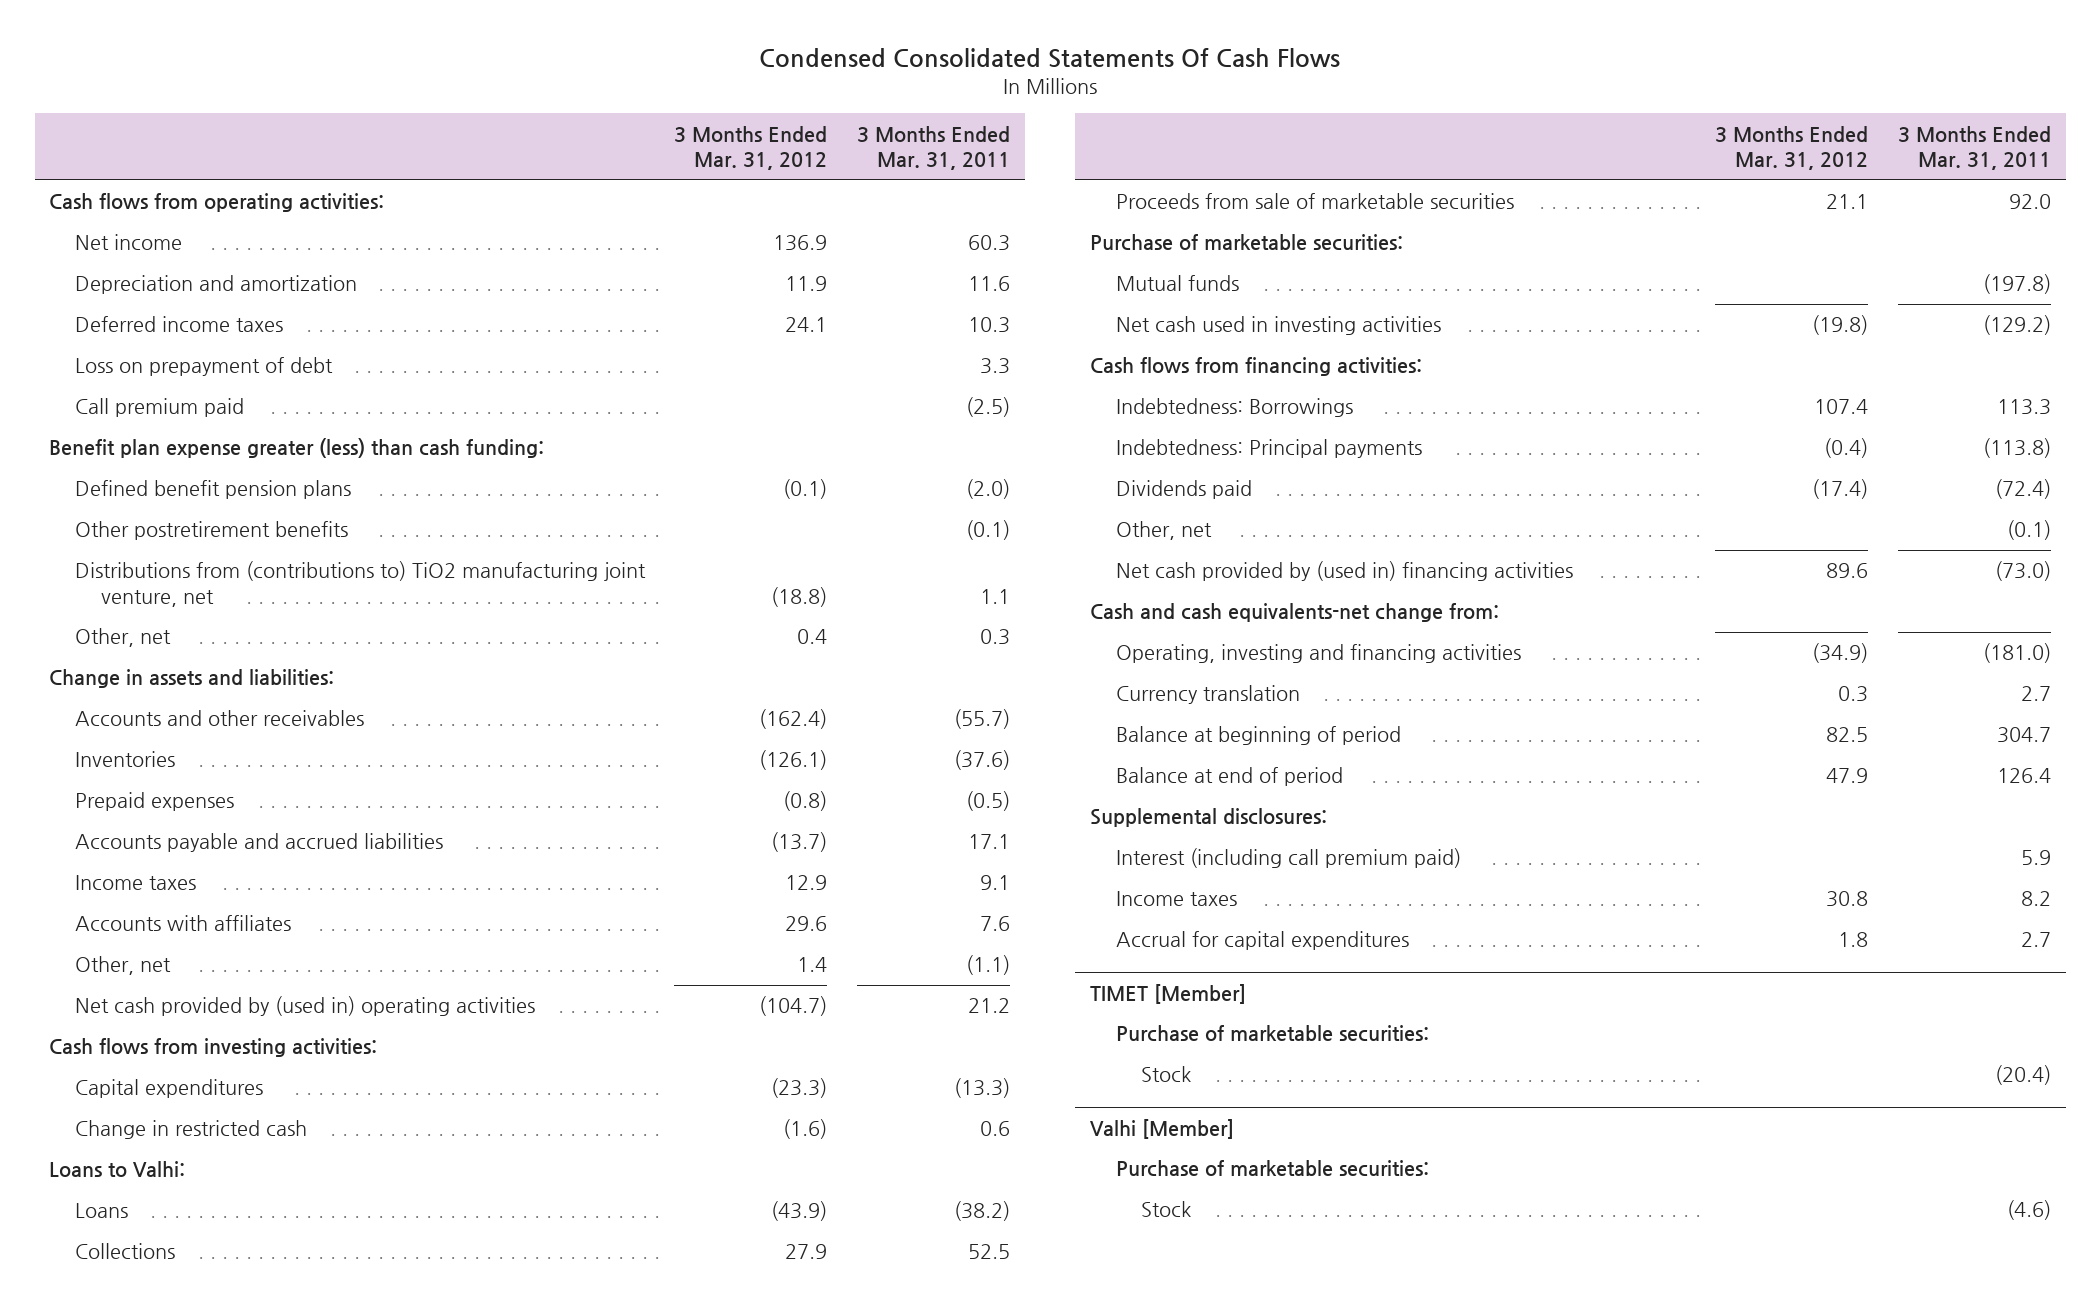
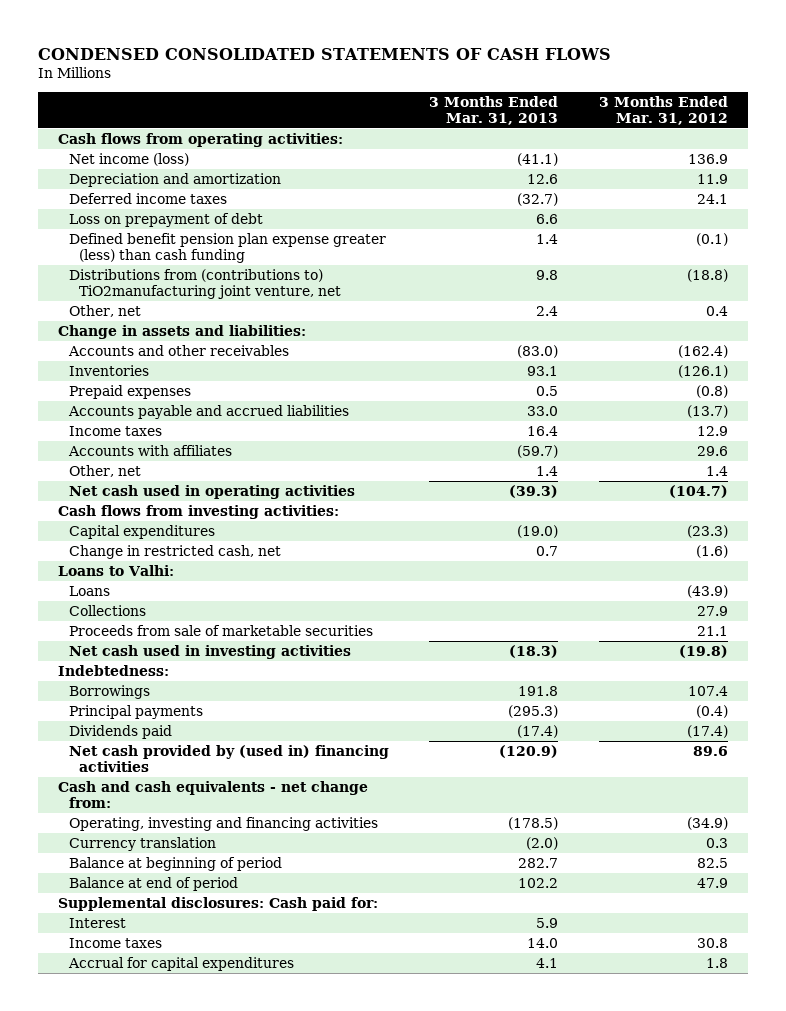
[759,47,1341,68] Condensed Consolidated Statements Of Cash Flows -> [37,47,611,60] CONDENSED CONSOLIDATED STATEMENTS OF CASH FLOWS
[857,125,1011,171] 3 Months Ended Mar. 31, 2011 -> none
none -> [429,96,559,126] 3 Months Ended Mar. 31, 2013
[74,234,182,251] Net income -> [68,152,189,166] Net income (loss)
[74,398,244,418] Call premium paid -> none
[49,438,545,459] Benefit plan expense greater (less) than cash funding: -> none
[74,521,348,541] Other postretirement benefits -> none
[74,480,351,500] Defined benefit pension plans -> [68,232,386,263] Defined benefit pension plan expense greater (less) than cash funding
[74,561,646,607] Distributions from (contributions to) TiO2 manufacturing joint venture, net -> [68,268,341,299] Distributions from (contributions to) TiO2manufacturing joint venture, net
[74,996,535,1017] Net cash provided by (used in) operating activities -> [68,484,355,499] Net cash used in operating activities
[74,1120,307,1140] Change in restricted cash -> [68,544,281,559] Change in restricted cash, net
[1090,234,1404,252] Purchase of marketable securities: -> none
[1115,275,1239,292] Mutual funds -> none
[1090,357,1423,377] Cash flows from financing activities: -> none
none -> [58,664,170,676] Indebtedness:
[1115,398,1353,418] Indebtedness: Borrowings -> [68,684,150,699] Borrowings
[1115,439,1422,459] Indebtedness: Principal payments -> [68,704,203,719] Principal payments
[1115,521,1212,541] Other, net -> none
[1090,603,1500,623] Cash and cash equivalents-net change from: -> [58,780,369,808] Cash and cash equivalents - net change from:
[1090,808,1328,828] Supplemental disclosures: -> none
none -> [58,896,379,911] Supplemental disclosures: Cash paid for:
[1115,848,1461,869] Interest (including call premium paid) -> [68,917,126,928] Interest
[1090,984,1247,1005] TIMET [Member] -> none
[1115,1025,1429,1043] Purchase of marketable securities: -> none
[1141,1066,1192,1083] Stock -> none
[1090,1119,1235,1140] Valhi [Member] -> none
[1115,1160,1429,1178] Purchase of marketable securities: -> none
[1141,1201,1192,1218] Stock -> none

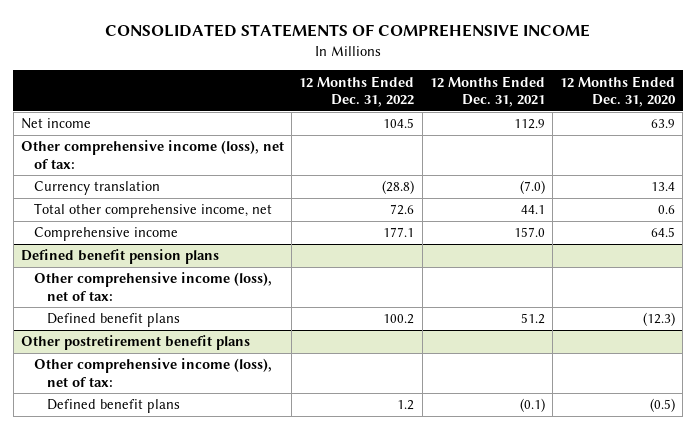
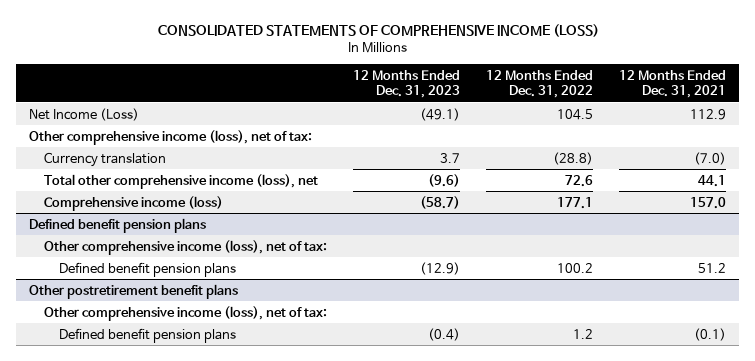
[105,24,591,38] CONSOLIDATED STATEMENTS OF COMPREHENSIVE INCOME -> [157,24,599,38] CONSOLIDATED STATEMENTS OF COMPREHENSIVE INCOME (LOSS)
[559,75,676,107] 12 Months Ended Dec. 31, 2020 -> none
none -> [353,69,461,99] 12 Months Ended Dec. 31, 2023
[21,118,92,130] Net income -> [29,107,140,121] Net Income (Loss)
[34,203,273,219] Total other comprehensive income, net -> [44,173,319,189] Total other comprehensive income (loss), net
[34,227,179,242] Comprehensive income -> [44,195,224,211] Comprehensive income (loss)
[47,313,181,328] Defined benefit plans -> [59,261,237,277] Defined benefit pension plans
[47,399,181,414] Defined benefit plans -> [59,327,237,343] Defined benefit pension plans

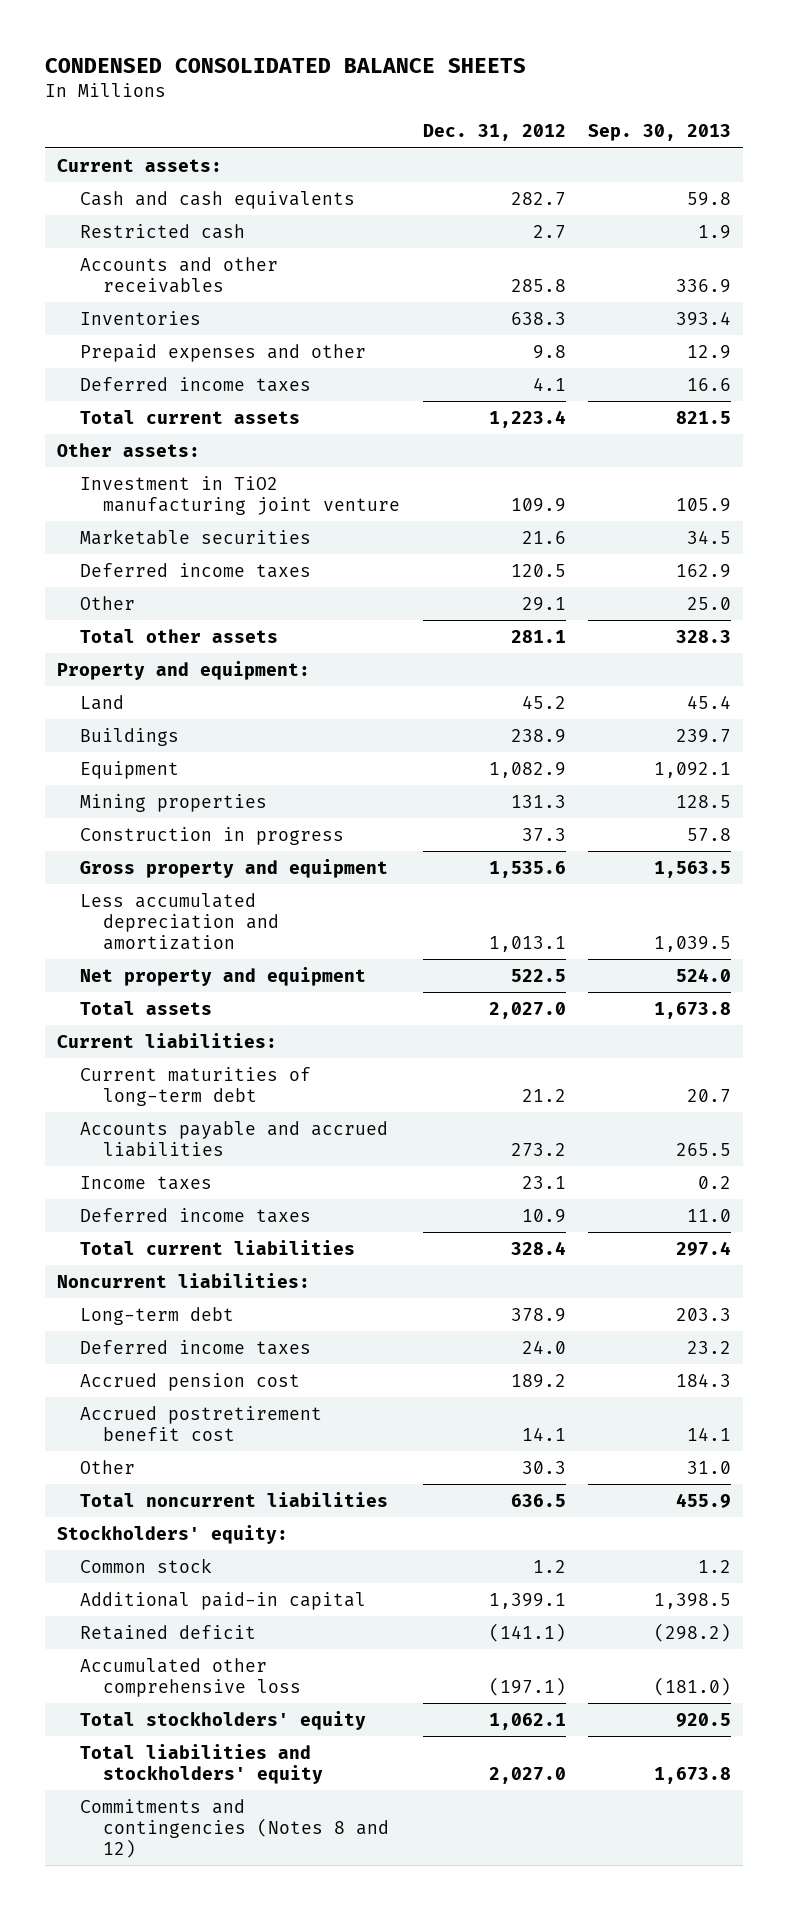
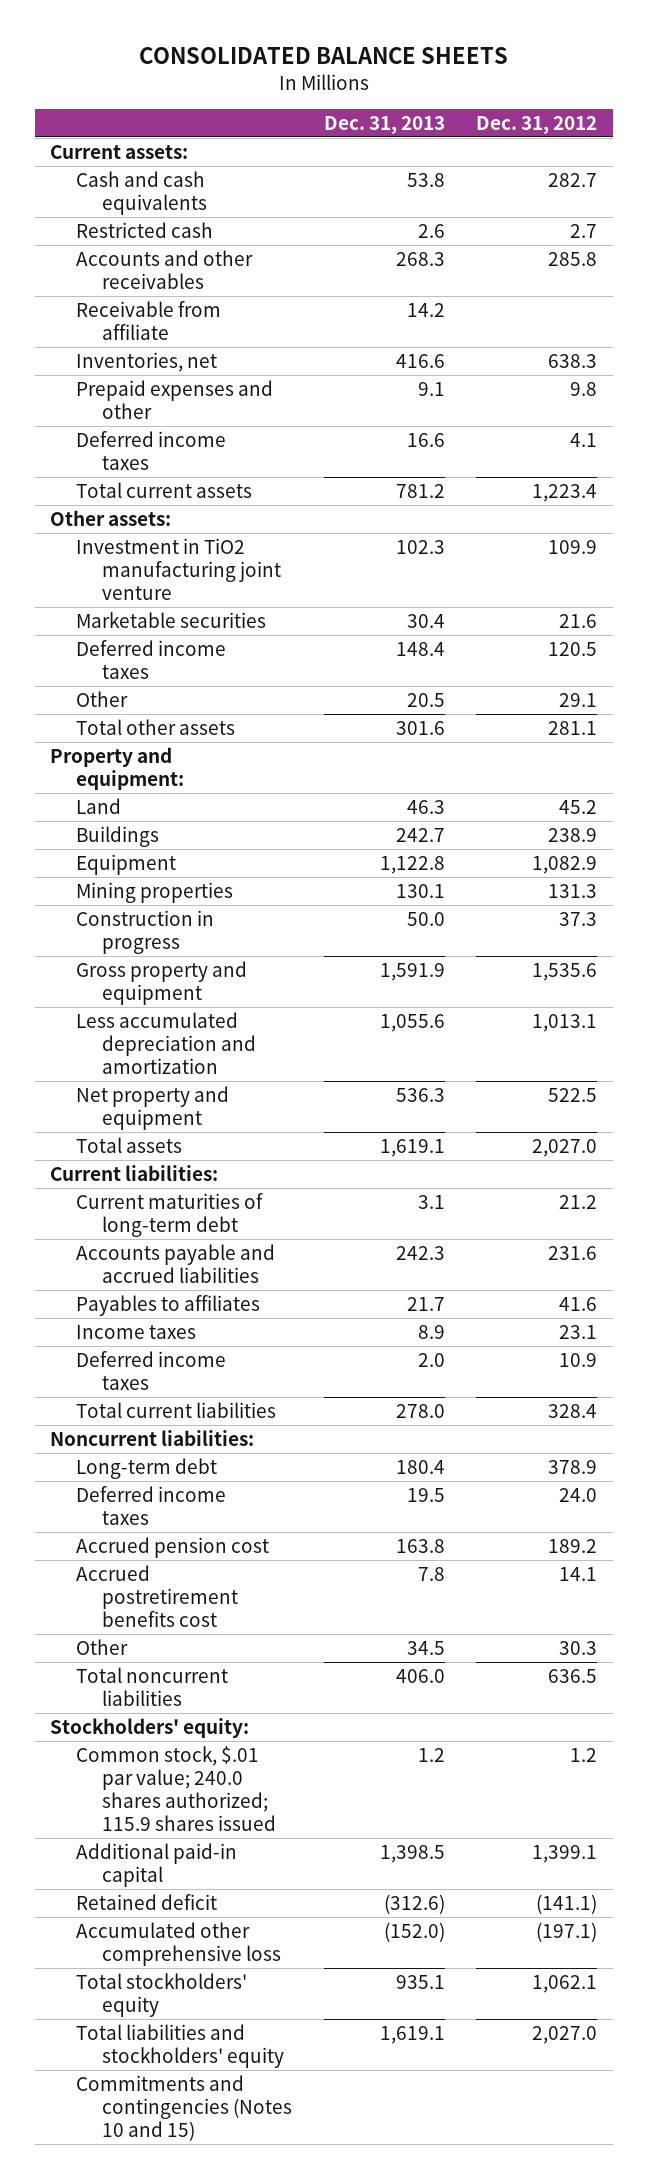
[45,57,527,73] CONDENSED CONSOLIDATED BALANCE SHEETS -> [138,47,508,65] CONSOLIDATED BALANCE SHEETS
[588,124,732,142] Sep. 30, 2013 -> none
none -> [323,115,445,134] Dec. 31, 2013
none -> [76,301,222,340] Receivable from affiliate
[79,310,201,325] Inventories -> [76,352,218,373] Inventories, net
[510,1142,566,1156] 273.2 -> [548,1246,598,1261] 231.6
none -> [76,1295,261,1317] Payables to affiliates
[79,1405,322,1441] Accrued postretirement benefit cost -> [76,1565,239,1627] Accrued postretirement benefits cost
[79,1557,212,1573] Common stock -> [76,1746,277,1831] Common stock, $.01 par value; 240.0 shares authorized; 115.9 shares issued
[79,1798,389,1858] Commitments and contingencies (Notes 8 and 12) -> [76,2075,293,2141] Commitments and contingencies (Notes 10 and 15)

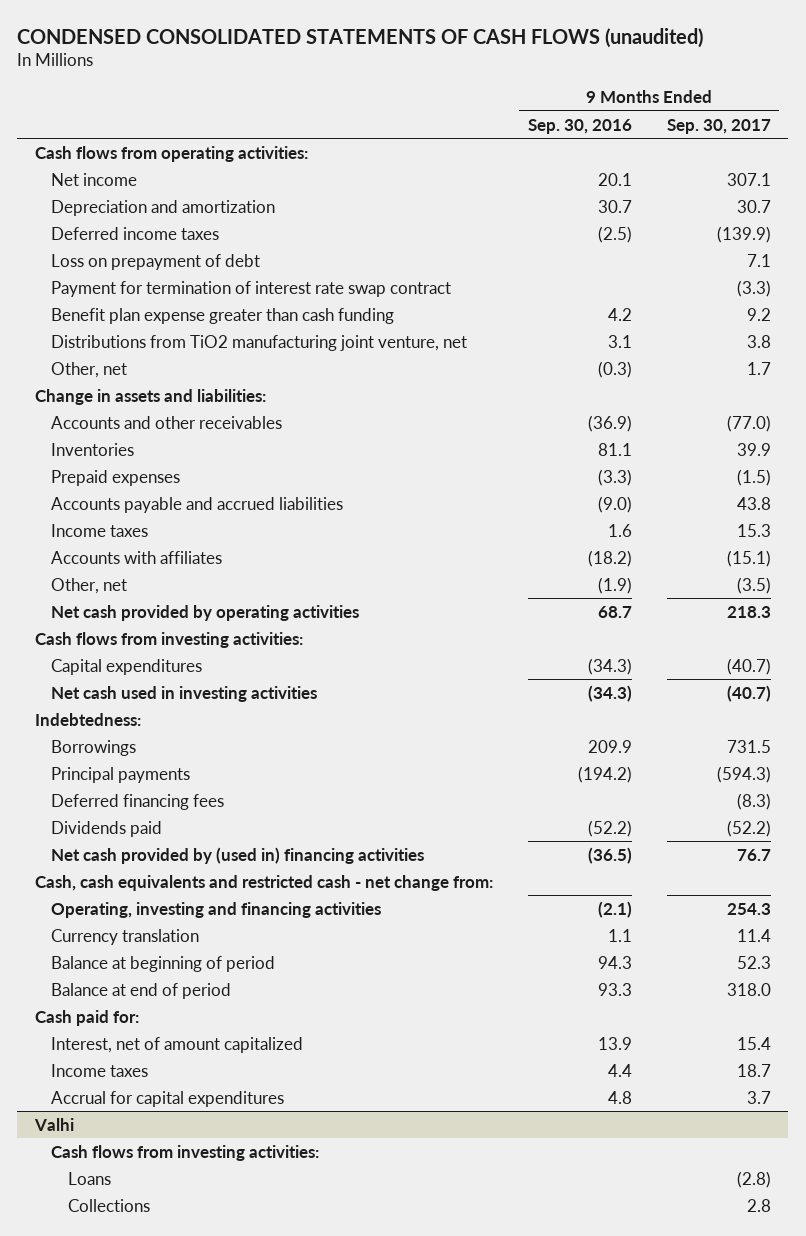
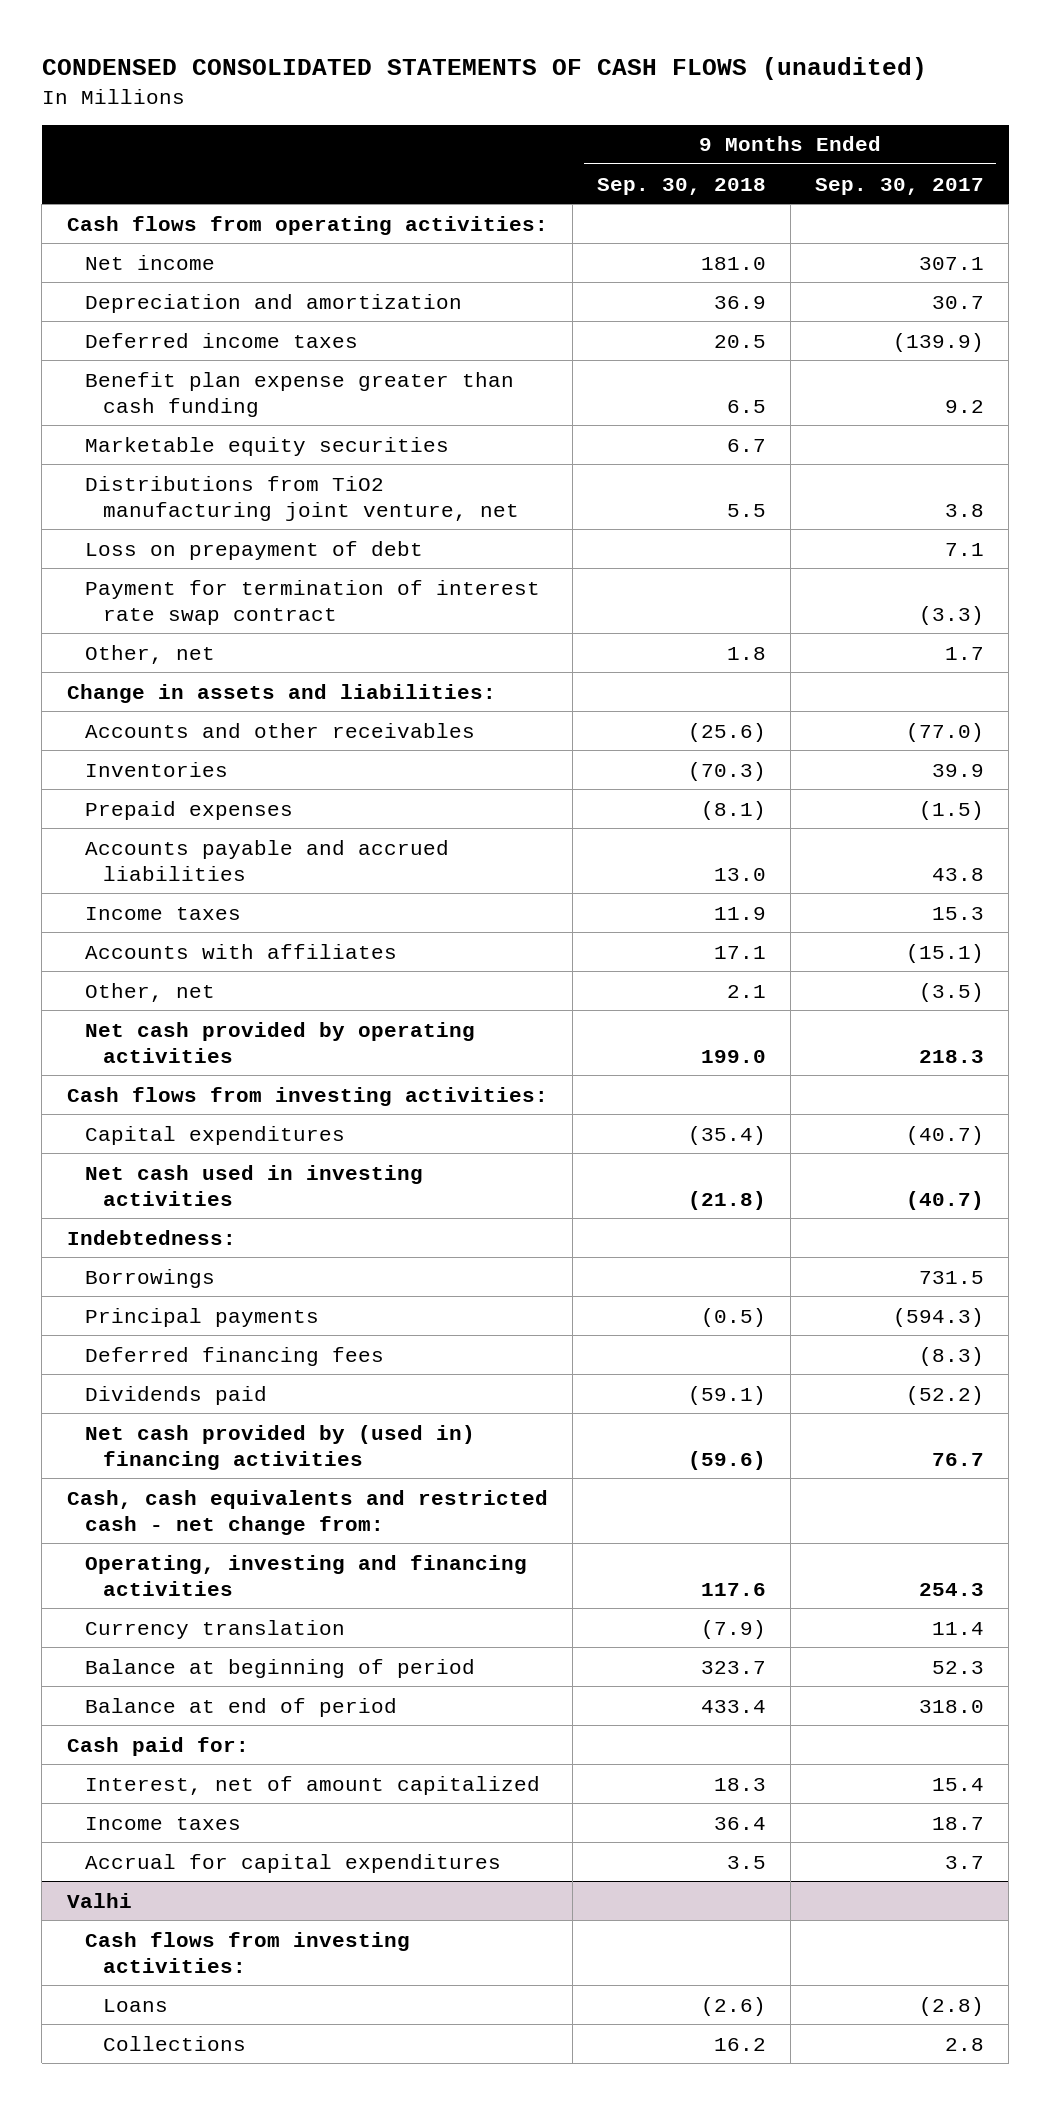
[527,118,632,134] Sep. 30, 2016 -> none
none -> [596,177,766,195] Sep. 30, 2018
none -> [84,436,449,456] Marketable equity securities
[51,253,261,270] Loss on prepayment of debt -> [84,540,423,560] Loss on prepayment of debt
[51,280,452,297] Payment for termination of interest rate swap contract -> [84,579,540,625] Payment for termination of interest rate swap contract

